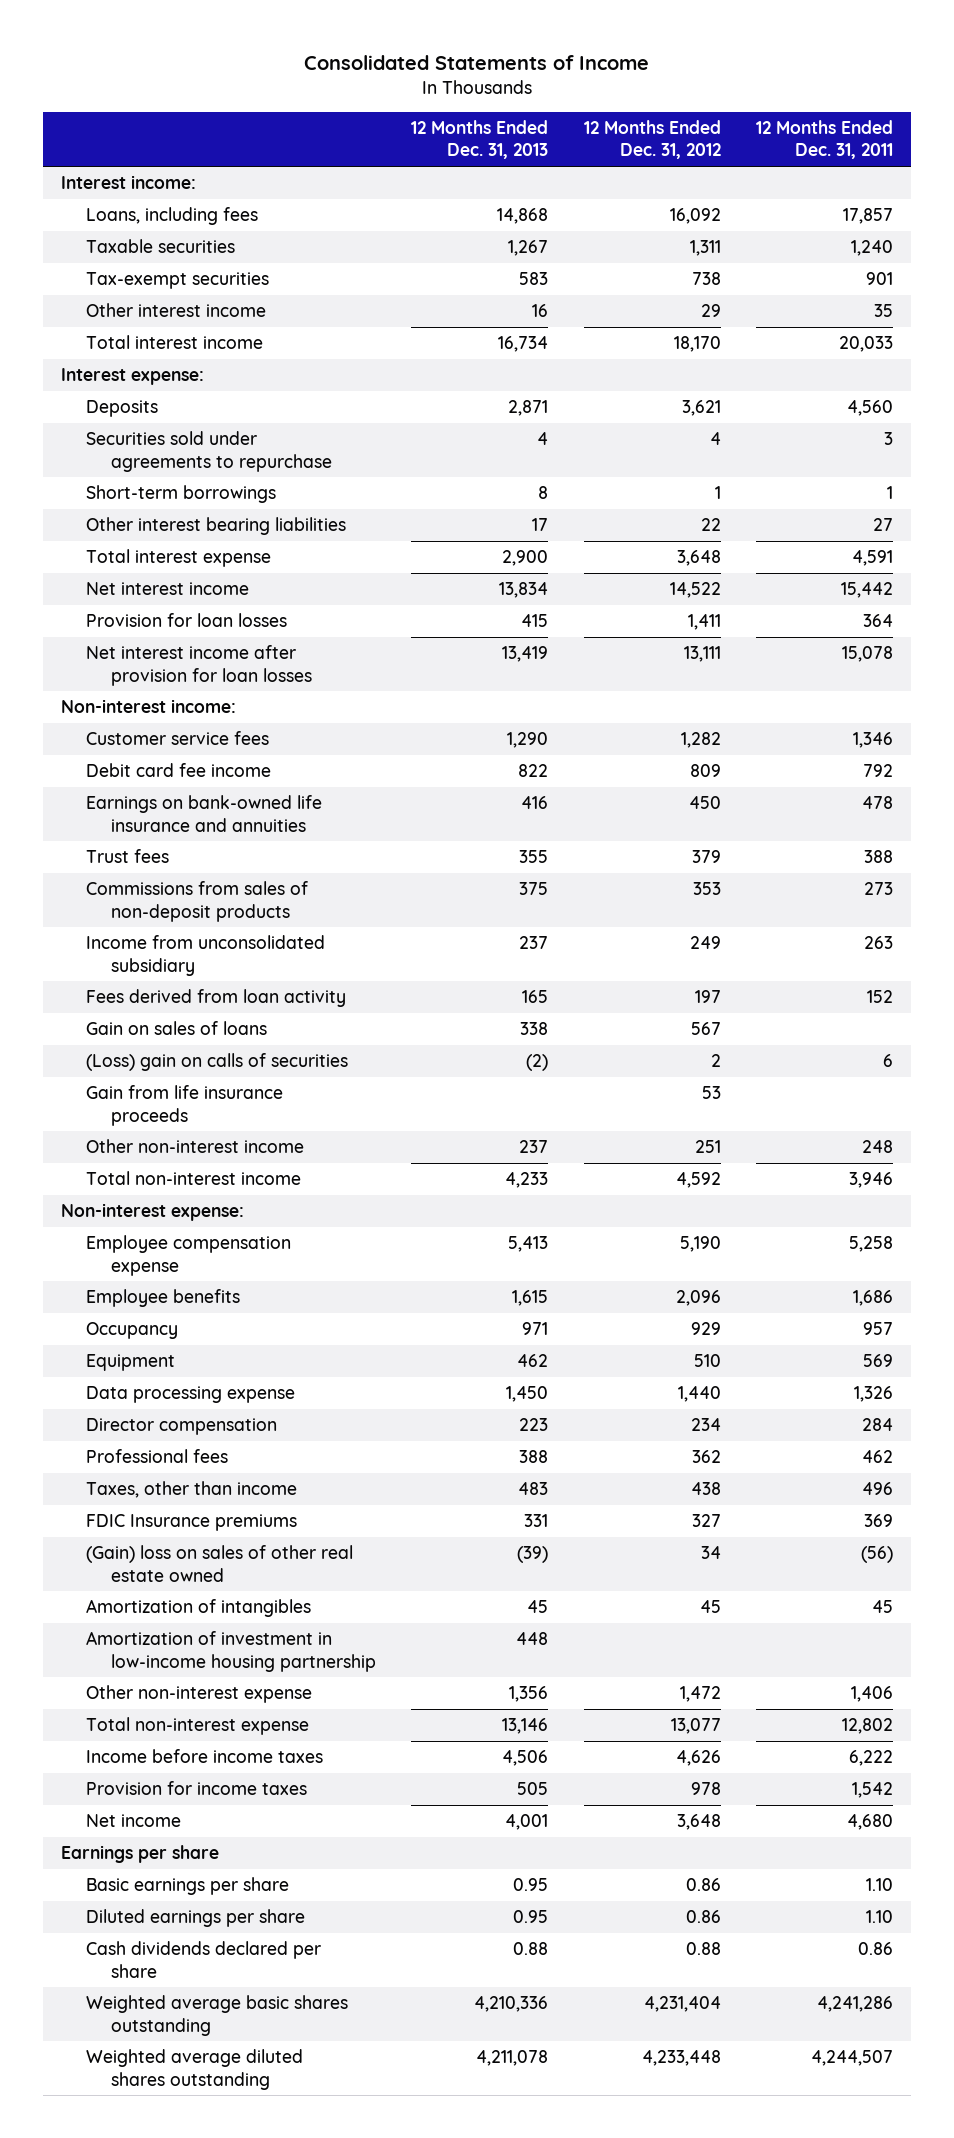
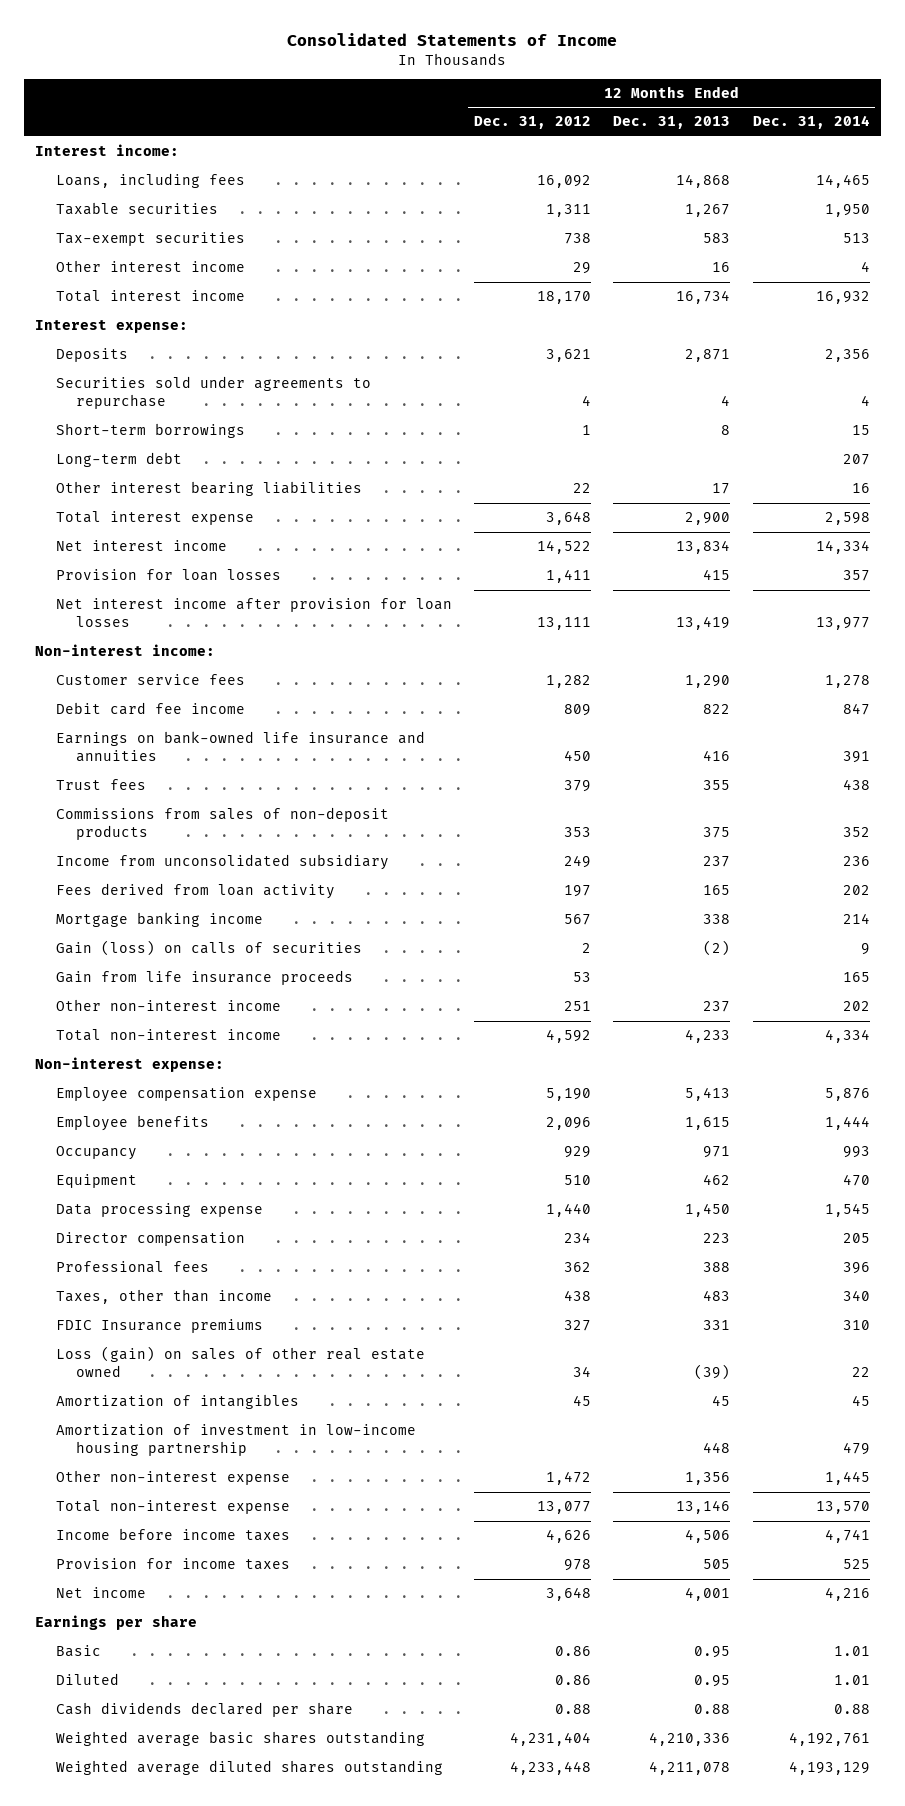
[756,119,894,160] 12 Months Ended Dec. 31, 2011 -> none
none -> [752,115,870,130] Dec. 31, 2014
none -> [55,452,182,468] Long-term debt
[85,1021,267,1036] Gain on sales of loans -> [55,912,263,928] Mortgage banking income
[85,1053,348,1072] (Loss) gain on calls of securities -> [55,940,362,957] Gain (loss) on calls of securities
[85,1545,353,1582] (Gain) loss on sales of other real estate owned -> [55,1346,425,1378] Loss (gain) on sales of other real estate owned
[85,1877,289,1896] Basic earnings per share -> [55,1645,101,1658] Basic
[85,1909,305,1928] Diluted earnings per share -> [55,1673,119,1686] Diluted

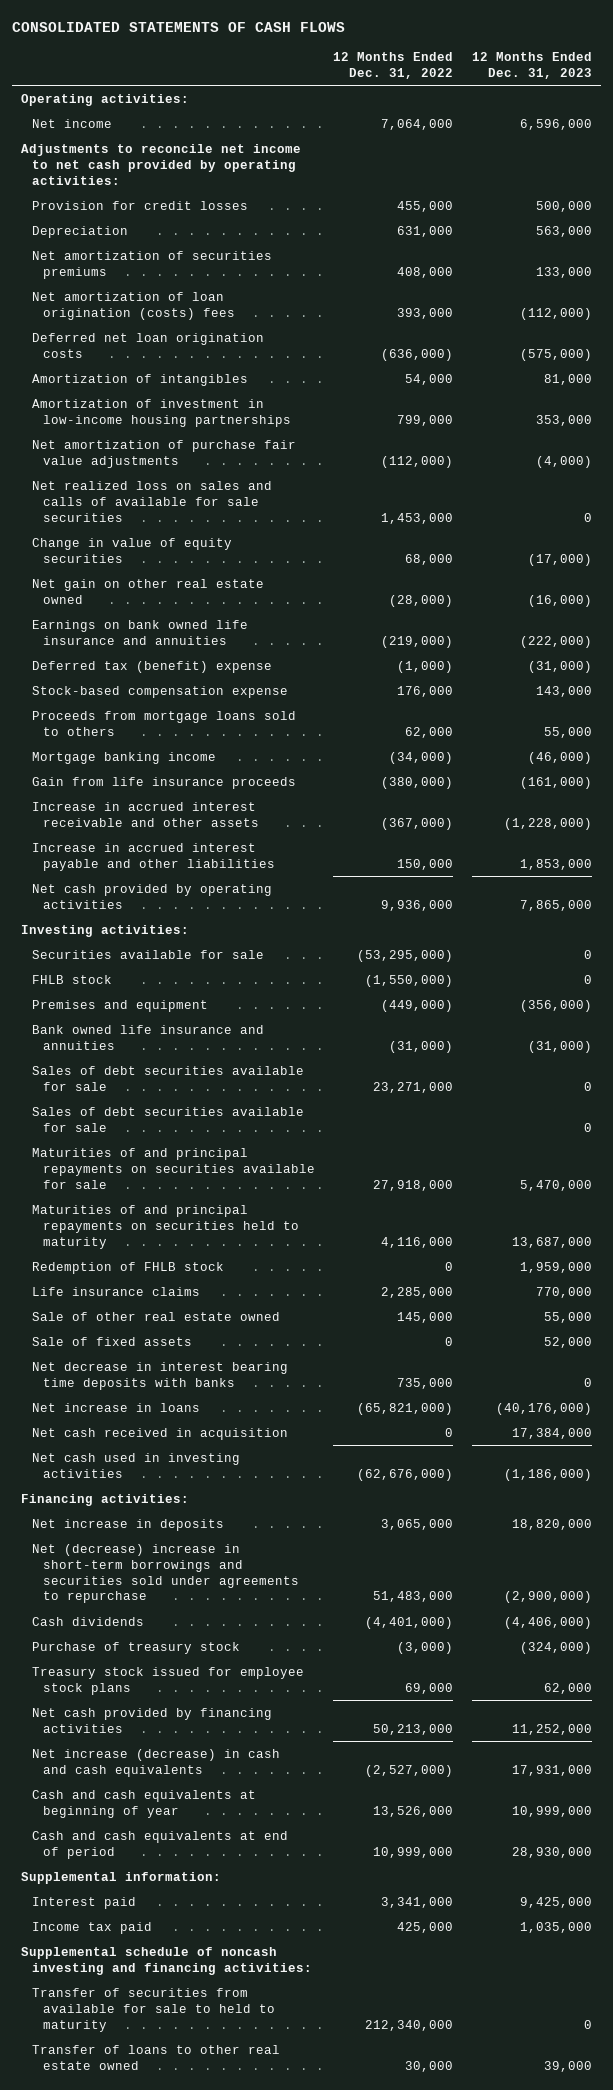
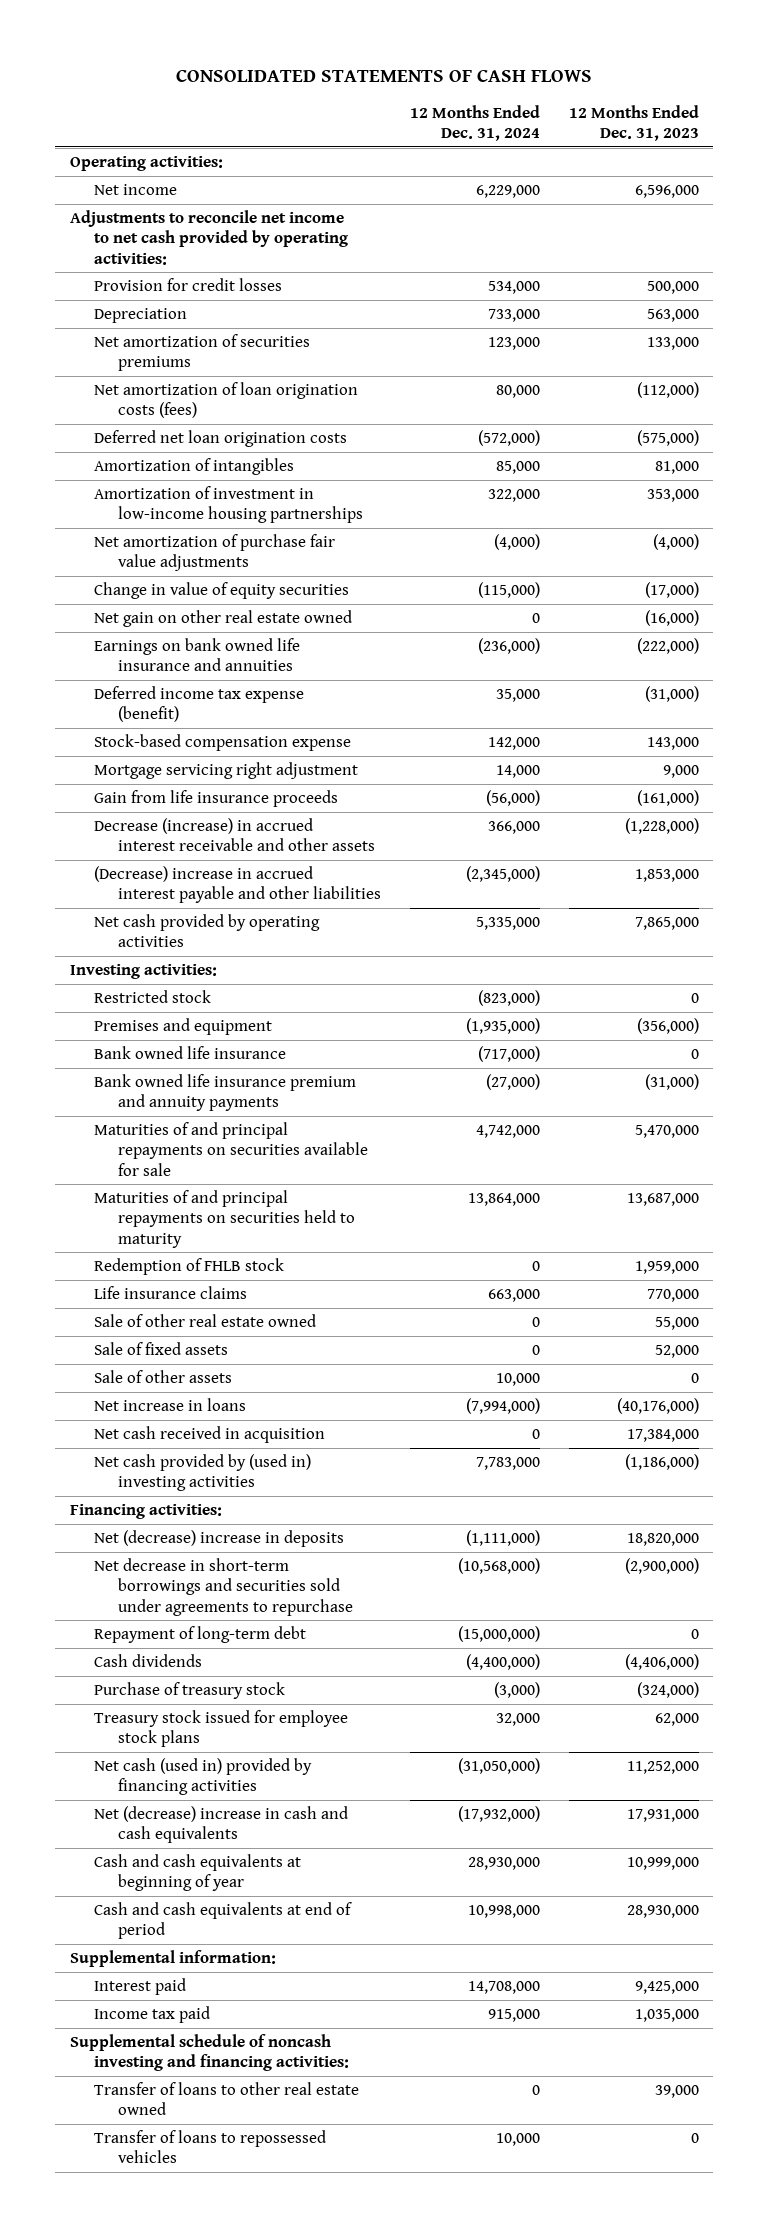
[333,51,454,79] 12 Months Ended Dec. 31, 2022 -> none
none -> [409,104,540,142] 12 Months Ended Dec. 31, 2024
[31,291,235,320] Net amortization of loan origination (costs) fees -> [93,382,358,419] Net amortization of loan origination costs (fees)
[31,480,272,522] Net realized loss on sales and calls of available for sale securities -> none
[31,660,272,673] Deferred tax (benefit) expense -> [93,686,304,723] Deferred income tax expense (benefit)
[31,710,296,736] Proceeds from mortgage loans sold to others -> none
[31,751,216,764] Mortgage banking income -> none
none -> [93,762,358,780] Mortgage servicing right adjustment
[31,801,259,827] Increase in accrued interest receivable and other assets -> [93,818,375,852] Decrease (increase) in accrued interest receivable and other assets
[31,842,275,871] Increase in accrued interest payable and other liabilities -> [93,866,381,904] (Decrease) increase in accrued interest payable and other liabilities
[31,949,264,959] Securities available for sale -> none
[31,974,112,984] FHLB stock -> none
none -> [93,990,211,1004] Restricted stock
[31,1065,304,1091] Sales of debt securities available for sale -> none
[31,1106,304,1132] Sales of debt securities available for sale -> none
none -> [93,1046,286,1060] Bank owned life insurance
[31,1024,264,1050] Bank owned life insurance and annuities -> [93,1074,356,1112] Bank owned life insurance premium and annuity payments
[31,1361,288,1390] Net decrease in interest bearing time deposits with banks -> none
none -> [93,1370,232,1384] Sale of other assets
[31,1452,240,1478] Net cash used in investing activities -> [93,1454,311,1492] Net cash provided by (used in) investing activities
[31,1518,224,1531] Net increase in deposits -> [93,1530,344,1548] Net (decrease) increase in deposits
[31,1543,299,1604] Net (decrease) increase in short-term borrowings and securities sold under agreements to repurchase -> [93,1558,353,1616] Net decrease in short-term borrowings and securities sold under agreements to repurchase
none -> [93,1626,306,1644] Repayment of long-term debt
[31,1707,272,1733] Net cash provided by financing activities -> [93,1758,312,1796] Net cash (used in) provided by financing activities
[31,1748,280,1777] Net increase (decrease) in cash and cash equivalents -> [93,1806,348,1844] Net (decrease) increase in cash and cash equivalents
[31,1987,275,2032] Transfer of securities from available for sale to held to maturity -> none
none -> [93,2130,326,2164] Transfer of loans to repossessed vehicles

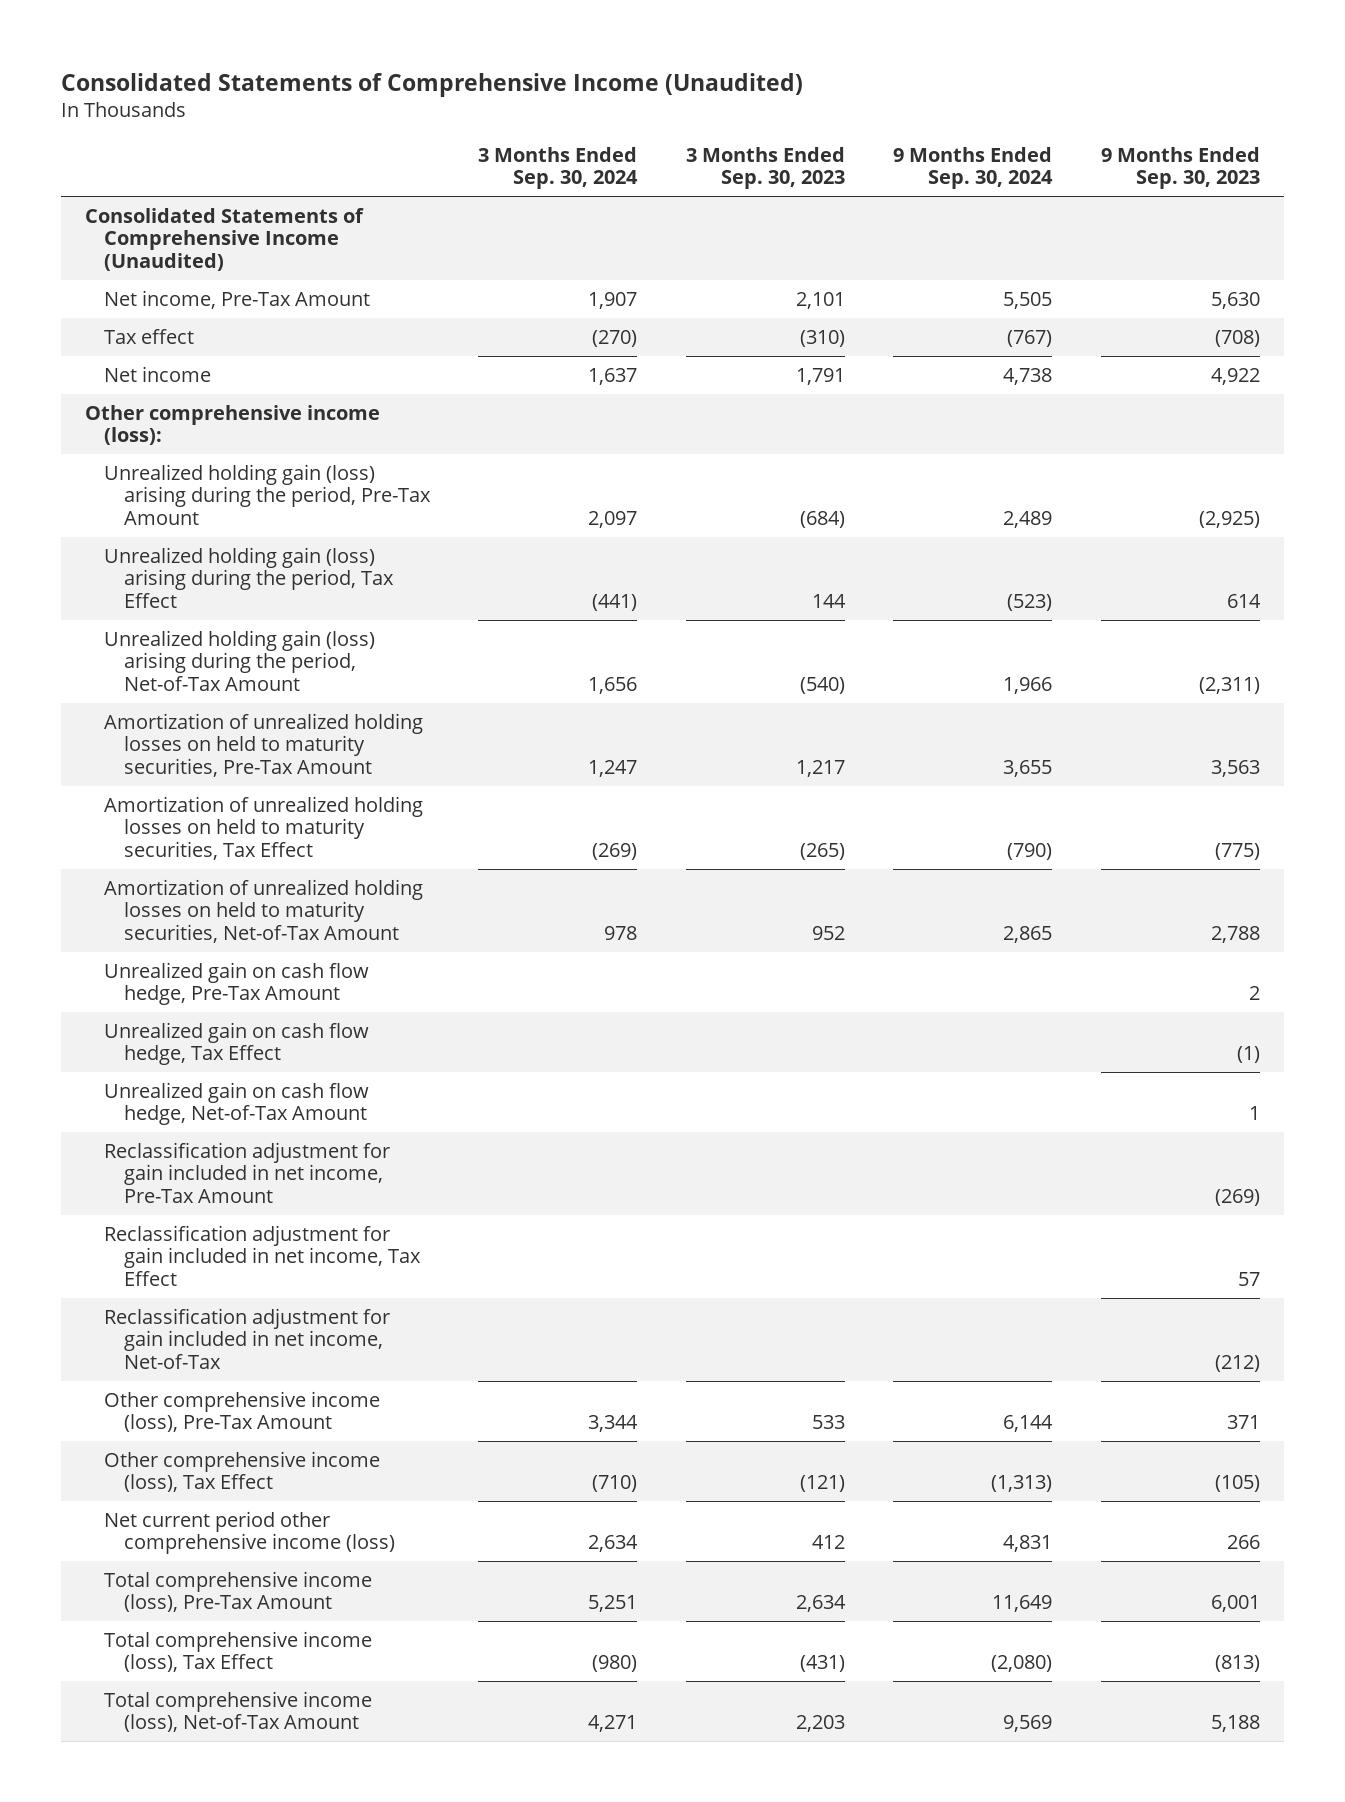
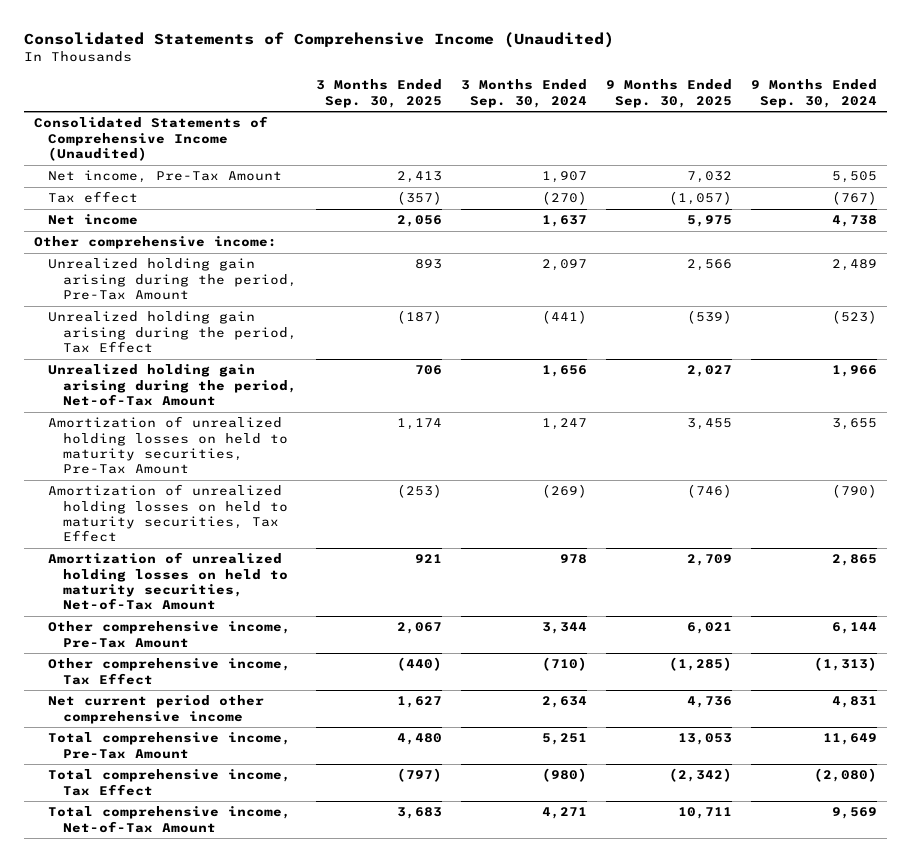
[685,146,845,190] 3 Months Ended Sep. 30, 2023 -> none
[1100,146,1260,190] 9 Months Ended Sep. 30, 2023 -> none
none -> [315,79,442,108] 3 Months Ended Sep. 30, 2025
none -> [606,79,733,108] 9 Months Ended Sep. 30, 2025
[84,404,380,446] Other comprehensive income (loss): -> [33,236,277,250] Other comprehensive income:
[104,463,431,525] Unrealized holding gain (loss) arising during the period, Pre-Tax Amount -> [48,258,297,301] Unrealized holding gain arising during the period, Pre-Tax Amount
[104,546,394,608] Unrealized holding gain (loss) arising during the period, Tax Effect -> [48,311,297,354] Unrealized holding gain arising during the period, Tax Effect
[104,629,376,691] Unrealized holding gain (loss) arising during the period, Net-of-Tax Amount -> [48,364,297,407] Unrealized holding gain arising during the period, Net-of-Tax Amount
[104,961,370,1006] Unrealized gain on cash flow hedge, Pre-Tax Amount -> none
[104,1021,370,1066] Unrealized gain on cash flow hedge, Tax Effect -> none
[104,1081,370,1126] Unrealized gain on cash flow hedge, Net-of-Tax Amount -> none
[104,1141,391,1203] Reclassification adjustment for gain included in net income, Pre-Tax Amount -> none
[104,1224,421,1286] Reclassification adjustment for gain included in net income, Tax Effect -> none
[104,1307,391,1369] Reclassification adjustment for gain included in net income, Net-of-Tax -> none
[104,1390,381,1433] Other comprehensive income (loss), Pre-Tax Amount -> [48,621,292,648] Other comprehensive income, Pre-Tax Amount
[104,1450,381,1493] Other comprehensive income (loss), Tax Effect -> [48,658,292,685] Other comprehensive income, Tax Effect
[104,1510,395,1555] Net current period other comprehensive income (loss) -> [48,695,265,724] Net current period other comprehensive income
[104,1570,373,1613] Total comprehensive income (loss), Pre-Tax Amount -> [48,732,292,759] Total comprehensive income, Pre-Tax Amount
[104,1630,373,1673] Total comprehensive income (loss), Tax Effect -> [48,769,292,796] Total comprehensive income, Tax Effect
[104,1690,373,1733] Total comprehensive income (loss), Net-of-Tax Amount -> [48,806,292,833] Total comprehensive income, Net-of-Tax Amount

